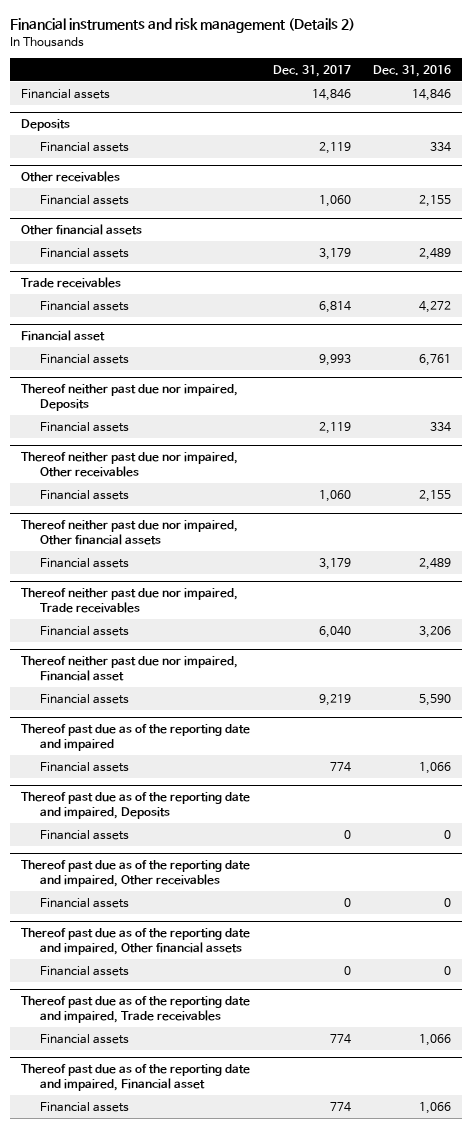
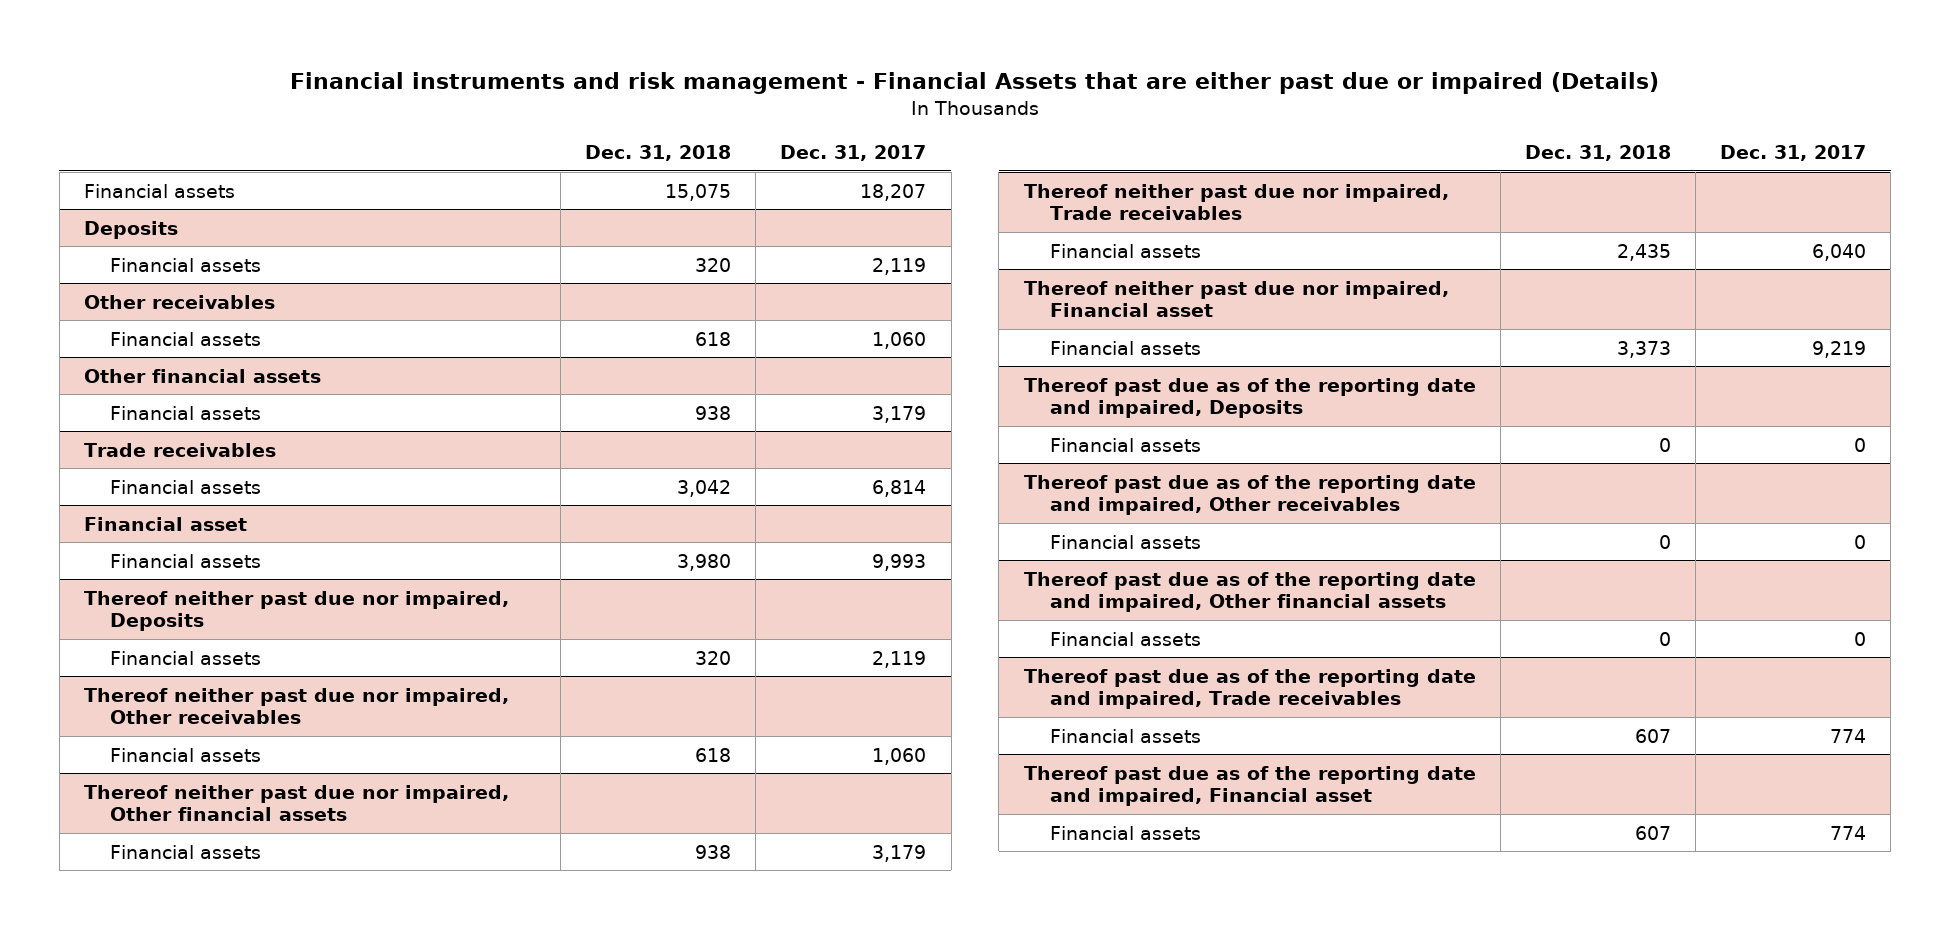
[10,18,356,34] Financial instruments and risk management (Details 2) -> [289,71,1659,94] Financial instruments and risk management - Financial Assets that are either past due or impaired (Details)
[372,64,451,77] Dec. 31, 2016 -> none
none -> [585,145,732,162] Dec. 31, 2018
[311,88,351,101] 14,846 -> [860,183,927,201] 18,207
[21,724,251,751] Thereof past due as of the reporting date and impaired -> none
[39,761,129,772] Financial assets -> none

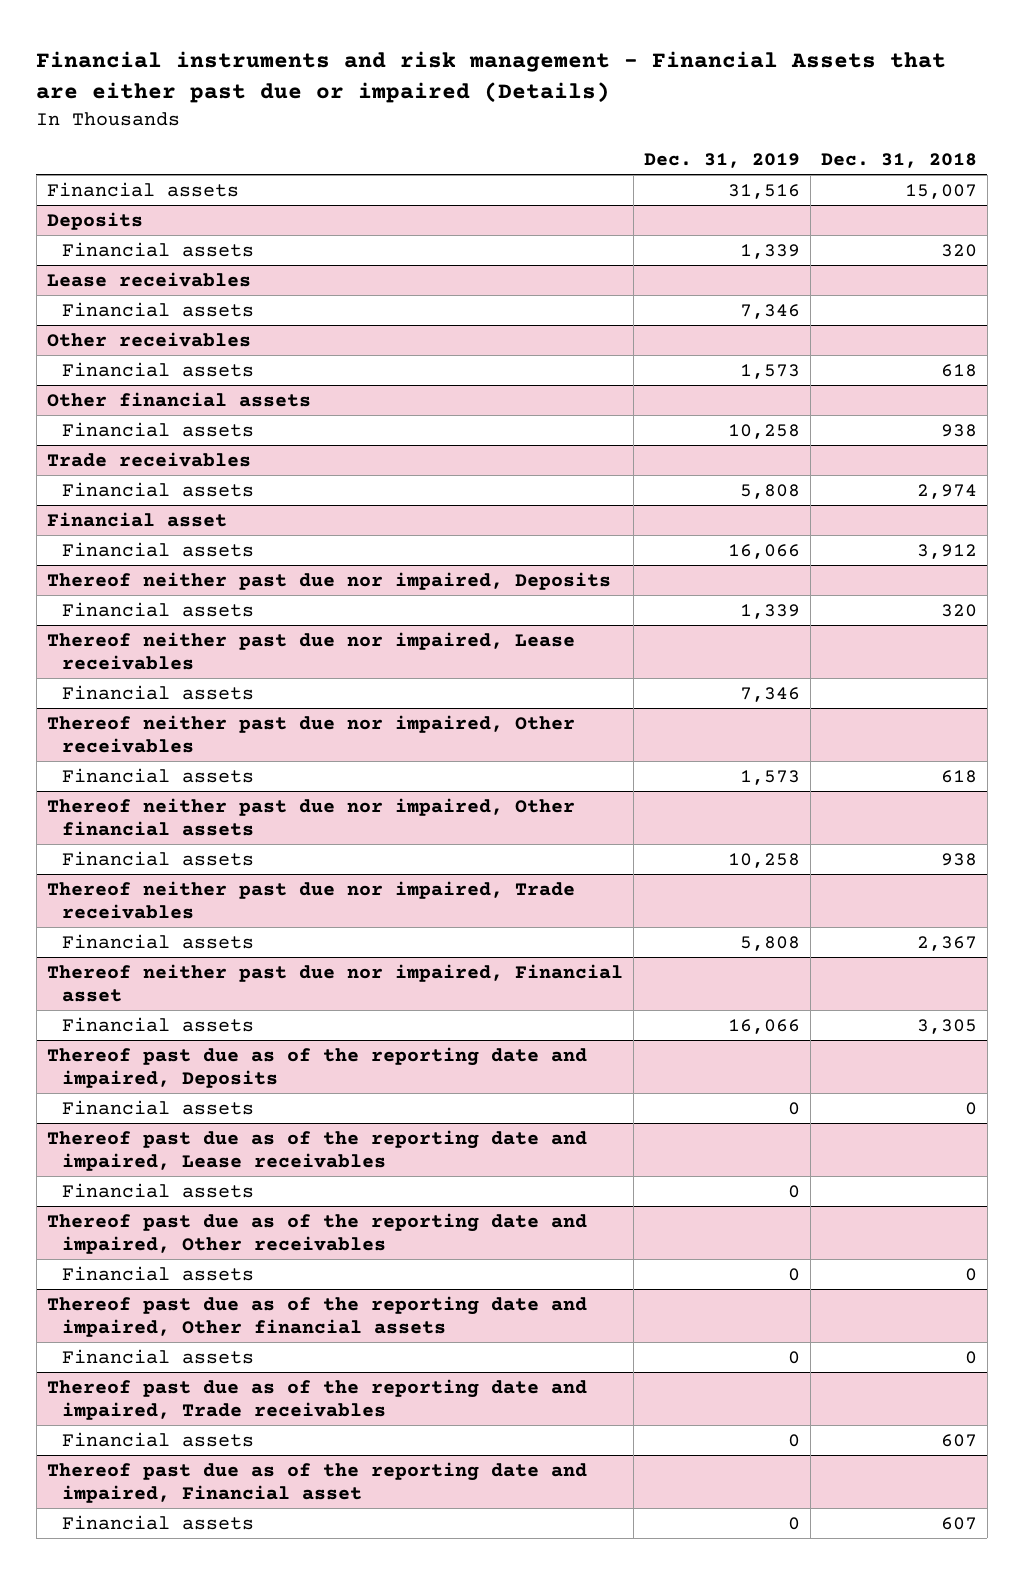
[780,145,927,162] Dec. 31, 2017 -> none
none -> [643,153,800,169] Dec. 31, 2019
[665,183,732,201] 15,075 -> [904,183,977,199] 15,007
none -> [46,271,251,287] Lease receivables
none -> [61,301,254,317] Financial assets
[677,479,732,497] 3,042 -> [916,483,977,499] 2,974
[677,553,732,571] 3,980 -> [916,543,977,559] 3,912
none -> [46,631,575,670] Thereof neither past due nor impaired, Lease receivables
none -> [61,684,254,700] Financial assets
[1616,243,1671,261] 2,435 -> [916,935,977,951] 2,367
[1616,340,1671,358] 3,373 -> [916,1018,977,1034] 3,305
none -> [46,1129,587,1171] Thereof past due as of the reporting date and impaired, Lease receivables
none -> [61,1182,254,1198] Financial assets

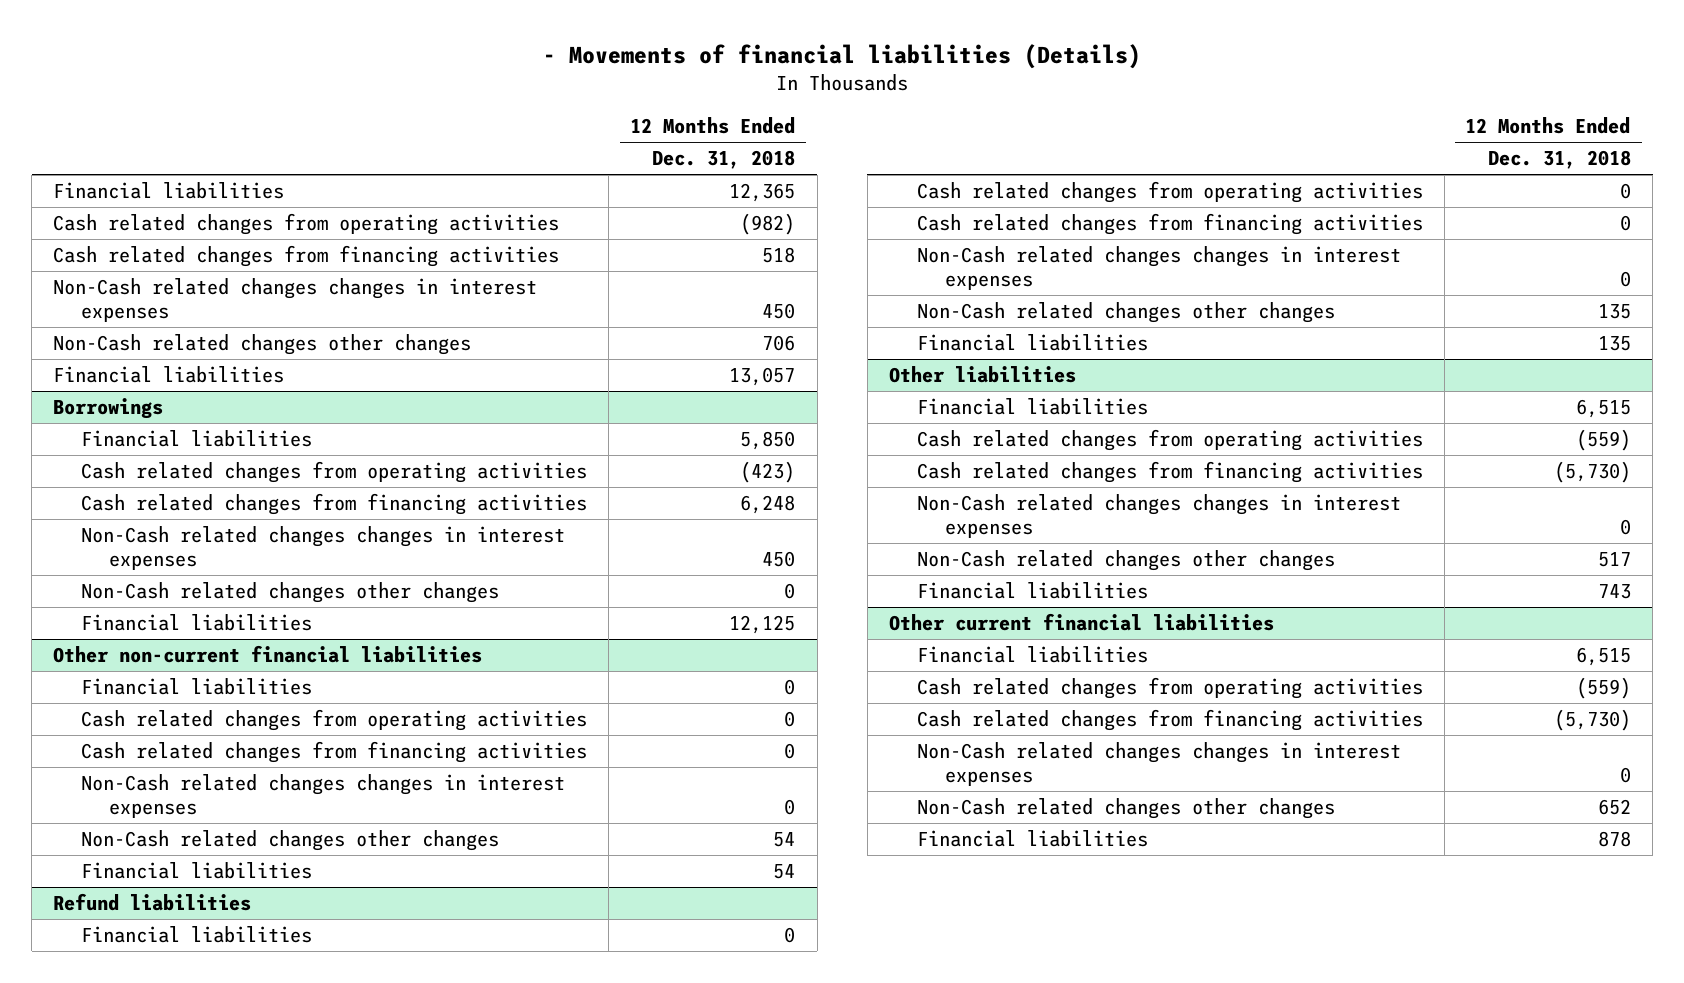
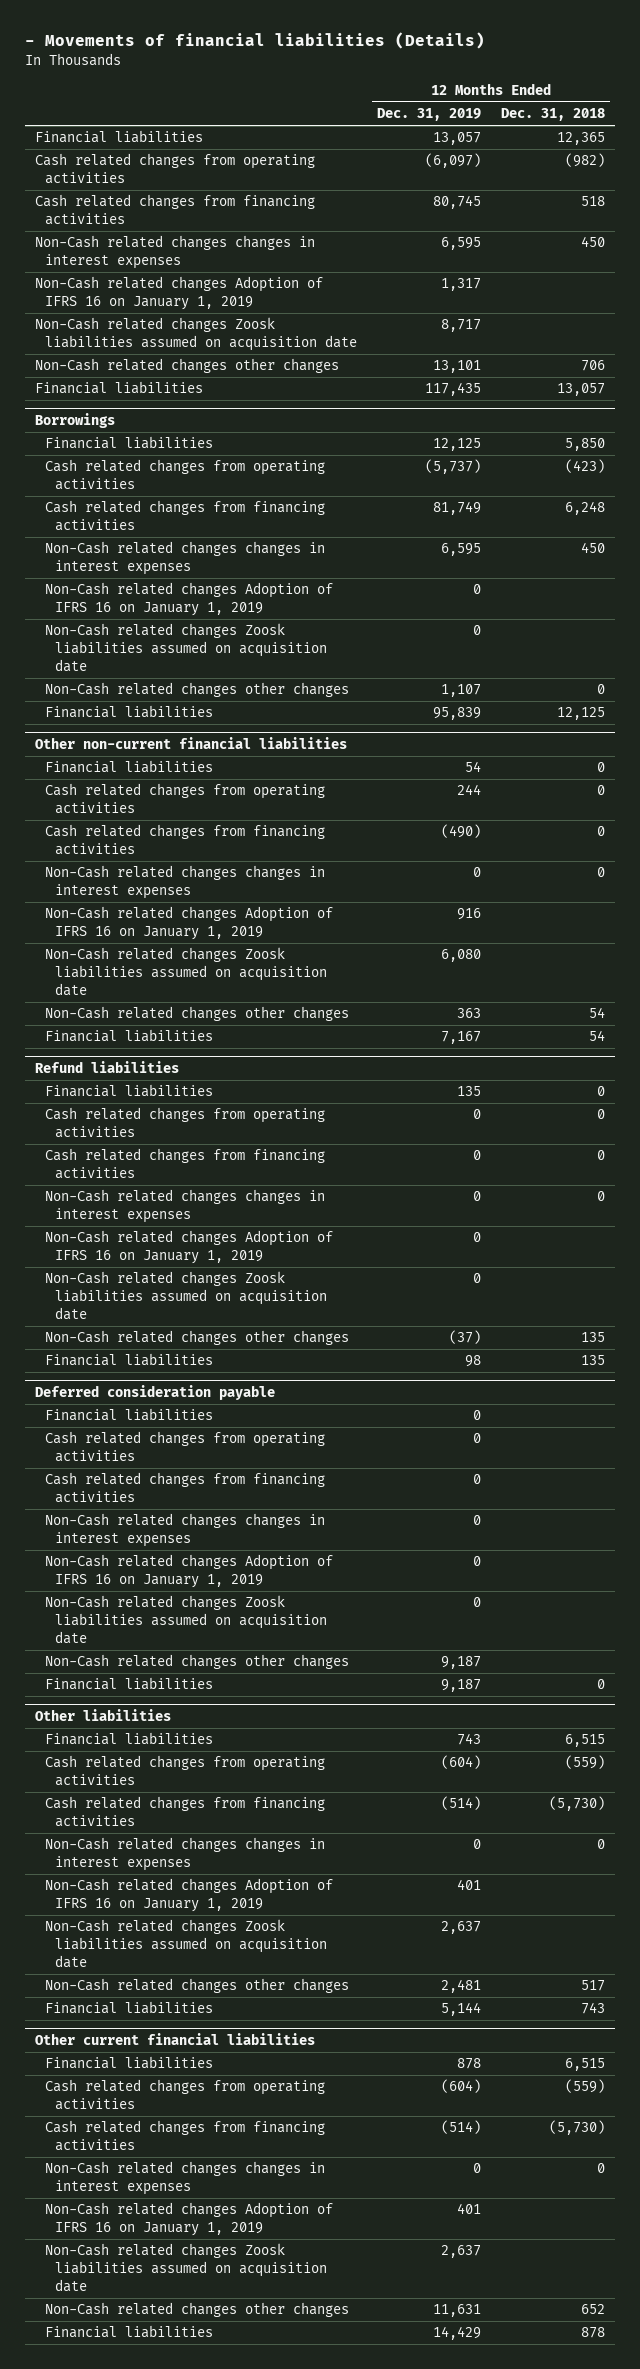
none -> [377,108,482,122] Dec. 31, 2019
none -> [34,276,323,311] Non-Cash related changes Adoption of IFRS 16 on January 1, 2019
none -> [34,317,358,352] Non-Cash related changes Zoosk liabilities assumed on acquisition date
none -> [45,582,334,617] Non-Cash related changes Adoption of IFRS 16 on January 1, 2019
none -> [45,623,328,672] Non-Cash related changes Zoosk liabilities assumed on acquisition date
none -> [45,906,334,941] Non-Cash related changes Adoption of IFRS 16 on January 1, 2019
none -> [45,947,328,996] Non-Cash related changes Zoosk liabilities assumed on acquisition date
none -> [45,1230,334,1265] Non-Cash related changes Adoption of IFRS 16 on January 1, 2019
none -> [45,1271,328,1320] Non-Cash related changes Zoosk liabilities assumed on acquisition date
none -> [34,1385,275,1401] Deferred consideration payable
none -> [45,1408,214,1422] Financial liabilities
none -> [45,1431,326,1463] Cash related changes from operating activities
none -> [45,1472,326,1504] Cash related changes from financing activities
none -> [45,1513,326,1548] Non-Cash related changes changes in interest expenses
none -> [45,1554,334,1589] Non-Cash related changes Adoption of IFRS 16 on January 1, 2019
none -> [45,1595,328,1644] Non-Cash related changes Zoosk liabilities assumed on acquisition date
none -> [45,1654,350,1670] Non-Cash related changes other changes
none -> [45,1677,214,1691] Financial liabilities
none -> [45,1878,334,1913] Non-Cash related changes Adoption of IFRS 16 on January 1, 2019
none -> [45,1919,328,1968] Non-Cash related changes Zoosk liabilities assumed on acquisition date
none -> [45,2202,334,2237] Non-Cash related changes Adoption of IFRS 16 on January 1, 2019
none -> [45,2243,328,2292] Non-Cash related changes Zoosk liabilities assumed on acquisition date

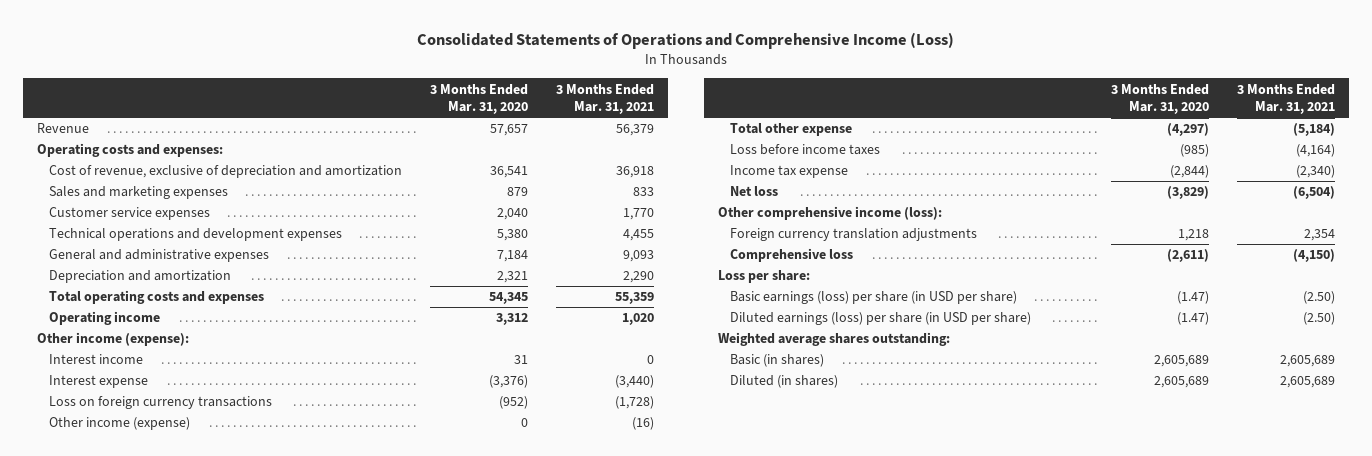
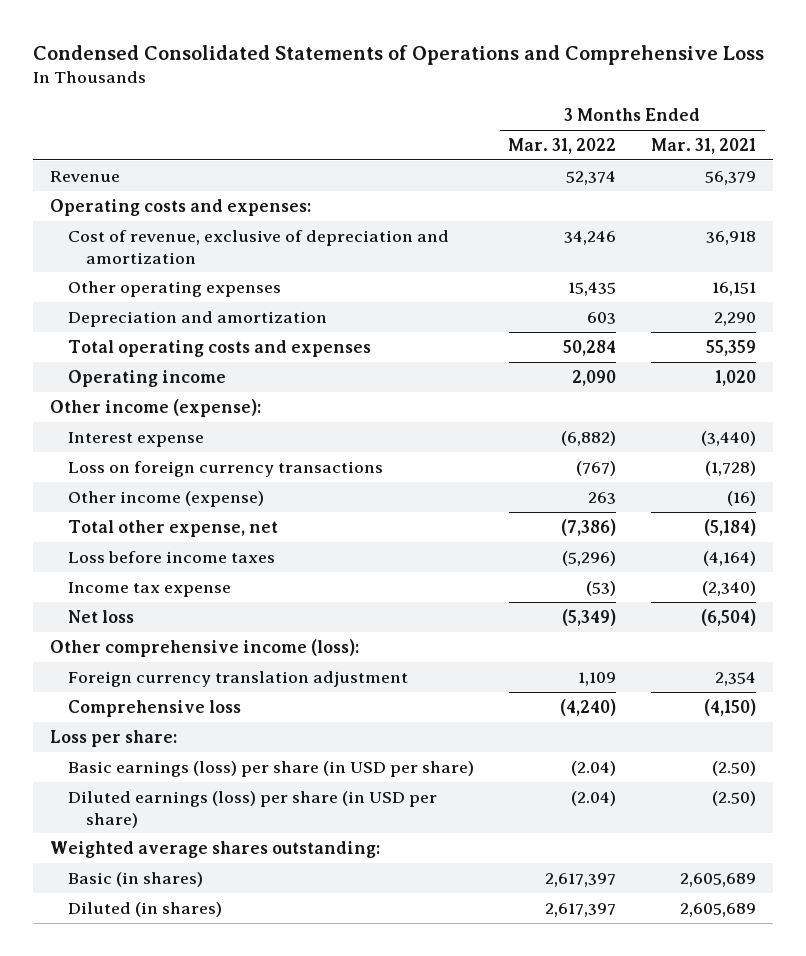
[416,32,954,50] Consolidated Statements of Operations and Comprehensive Income (Loss) -> [33,45,765,66] Condensed Consolidated Statements of Operations and Comprehensive Loss
[430,83,529,115] 3 Months Ended Mar. 31, 2020 -> none
none -> [508,138,617,155] Mar. 31, 2022
[48,186,228,200] Sales and marketing expenses -> none
[48,207,210,221] Customer service expenses -> none
[48,228,342,242] Technical operations and development expenses -> none
[48,249,269,263] General and administrative expenses -> none
none -> [68,280,282,297] Other operating expenses
[48,354,143,365] Interest income -> none
[729,123,852,137] Total other expense -> [68,519,279,537] Total other expense, net
[729,228,977,242] Foreign currency translation adjustments -> [68,670,409,687] Foreign currency translation adjustment

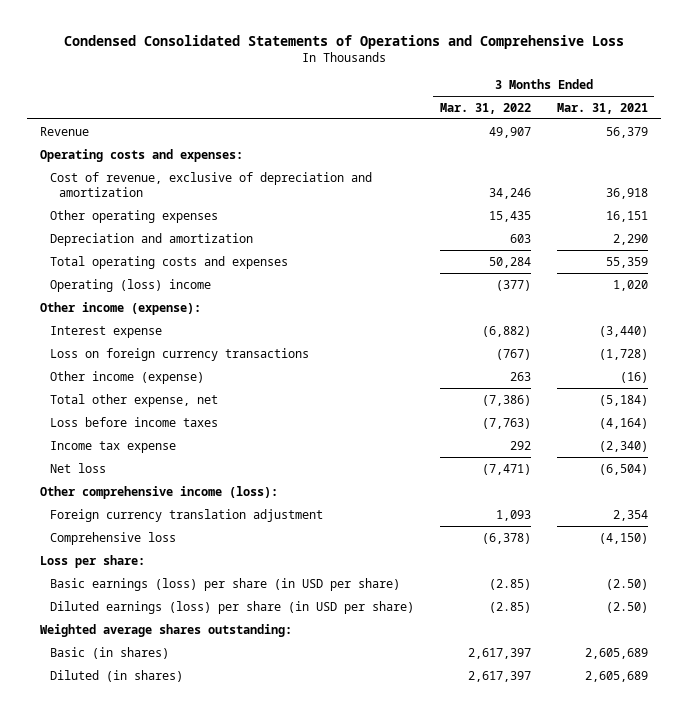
[566,170,617,185] 52,374 -> [488,126,531,138] 49,907
[68,369,227,387] Operating income -> [49,278,211,292] Operating (loss) income
[572,369,617,386] 2,090 -> [495,279,531,291] (377)
[562,550,617,566] (5,296) -> [481,417,531,429] (7,763)
[586,580,617,596] (53) -> [509,440,531,450] 292
[562,608,617,626] (5,349) -> [481,463,531,475] (7,471)
[578,671,617,686] 1,109 -> [495,509,531,521] 1,093
[560,698,617,716] (4,240) -> [481,532,531,544] (6,378)
[571,760,617,776] (2.04) -> [488,578,531,590] (2.85)
[571,790,617,806] (2.04) -> [488,601,531,613] (2.85)

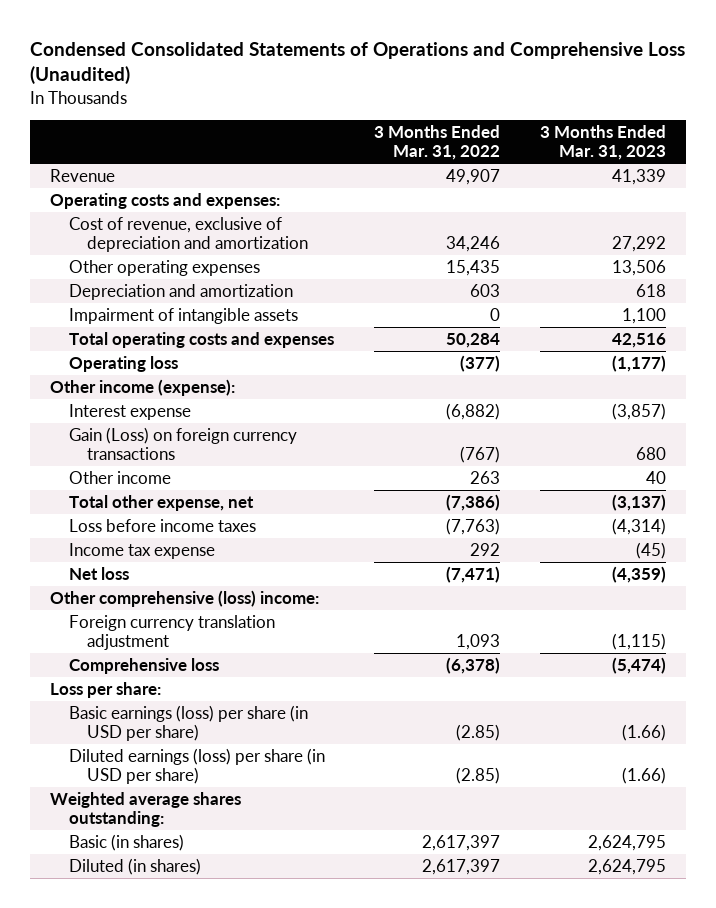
[63,34,624,49] Condensed Consolidated Statements of Operations and Comprehensive Loss -> [30,41,686,85] Condensed Consolidated Statements of Operations and Comprehensive Loss (Unaudited)
[556,102,648,114] Mar. 31, 2021 -> none
none -> [539,124,666,161] 3 Months Ended Mar. 31, 2023
none -> [68,307,298,324] Impairment of intangible assets
[49,278,211,292] Operating (loss) income -> [68,355,178,372] Operating loss
[49,347,309,361] Loss on foreign currency transactions -> [68,426,297,461] Gain (Loss) on foreign currency transactions
[49,370,204,384] Other income (expense) -> [68,470,171,484] Other income
[40,485,279,499] Other comprehensive income (loss): -> [50,589,320,607] Other comprehensive (loss) income:

